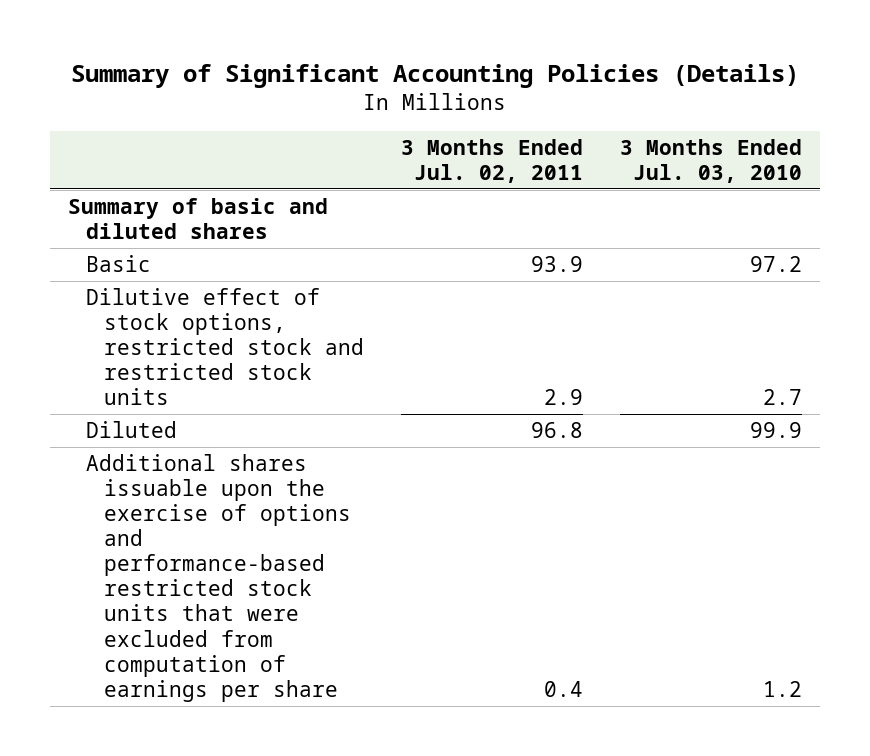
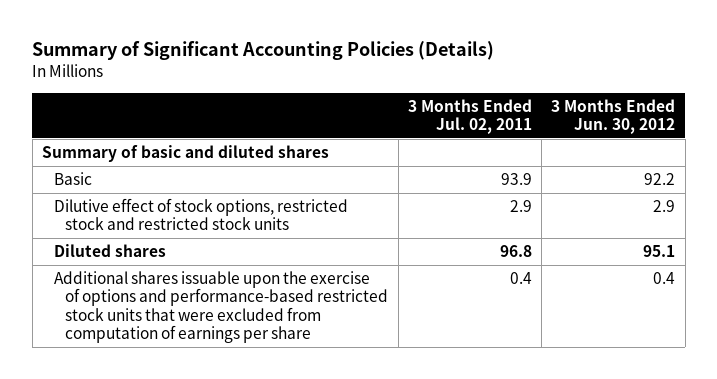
[619,138,802,183] 3 Months Ended Jul. 03, 2010 -> none
none -> [551,98,676,135] 3 Months Ended Jun. 30, 2012
[86,420,178,438] Diluted -> [53,243,166,257] Diluted shares

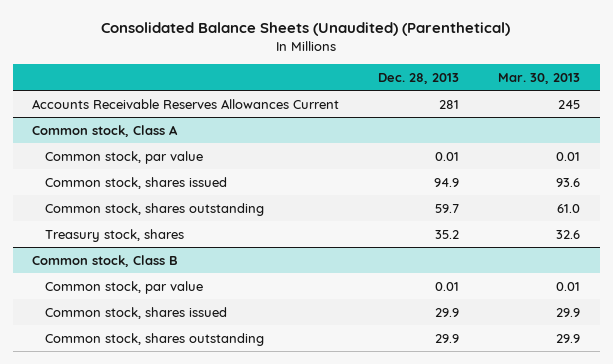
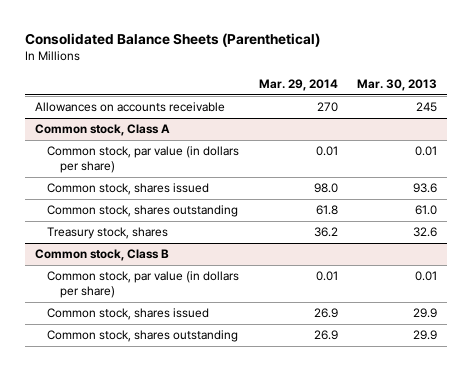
[101,22,511,37] Consolidated Balance Sheets (Unaudited) (Parenthetical) -> [24,32,320,47] Consolidated Balance Sheets (Parenthetical)
[378,72,460,84] Dec. 28, 2013 -> none
none -> [258,78,338,91] Mar. 29, 2014
[32,98,340,109] Accounts Receivable Reserves Allowances Current -> [34,102,225,113] Allowances on accounts receivable
[44,150,203,164] Common stock, par value -> [47,146,240,174] Common stock, par value (in dollars per share)
[44,280,203,294] Common stock, par value -> [47,271,240,299] Common stock, par value (in dollars per share)

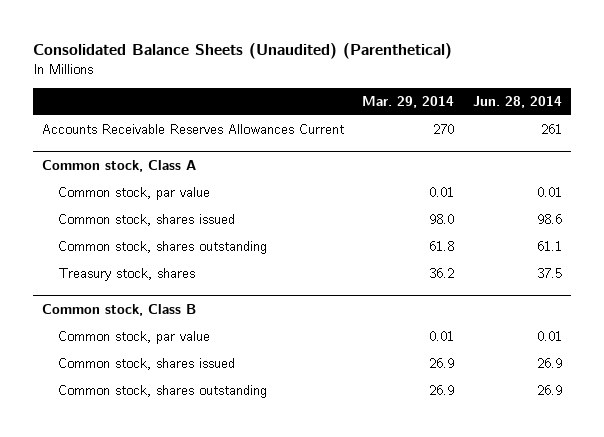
[24,32,320,47] Consolidated Balance Sheets (Parenthetical) -> [33,42,453,59] Consolidated Balance Sheets (Unaudited) (Parenthetical)
[357,78,438,91] Mar. 30, 2013 -> none
none -> [472,95,562,108] Jun. 28, 2014
[34,102,225,113] Allowances on accounts receivable -> [42,124,345,135] Accounts Receivable Reserves Allowances Current
[47,146,240,174] Common stock, par value (in dollars per share) -> [58,187,211,201] Common stock, par value
[47,271,240,299] Common stock, par value (in dollars per share) -> [58,331,211,345] Common stock, par value

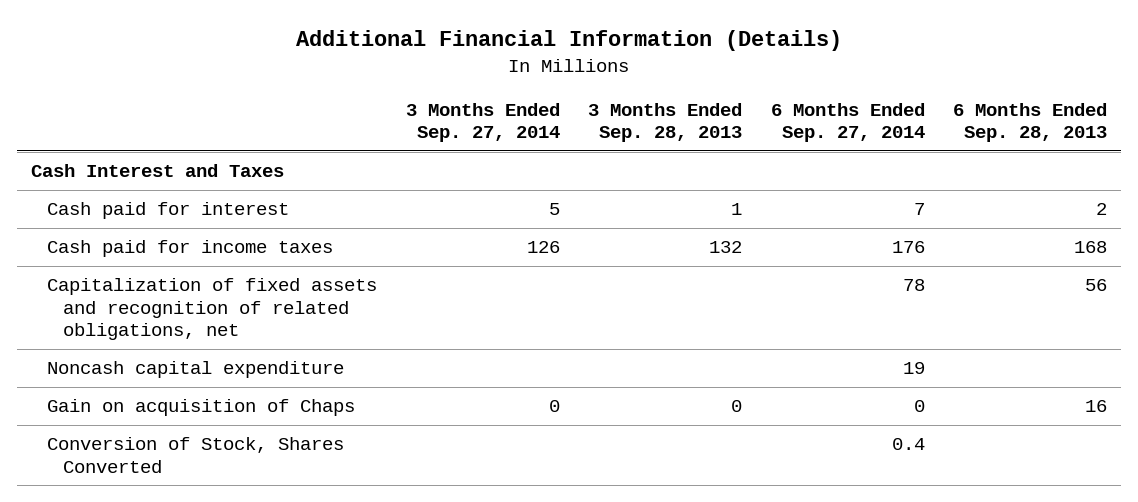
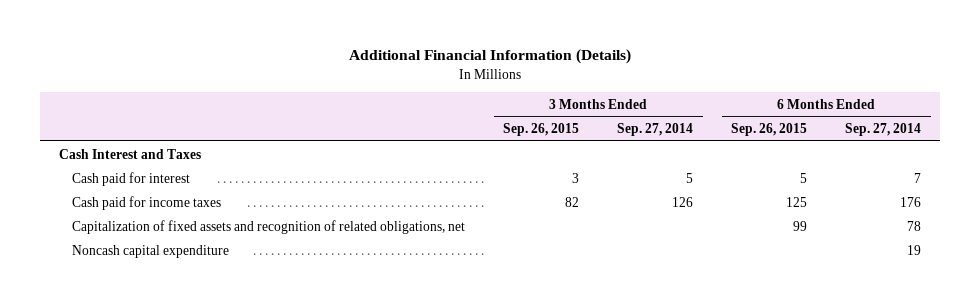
[588,102,743,143] 3 Months Ended Sep. 28, 2013 -> none
[953,102,1108,143] 6 Months Ended Sep. 28, 2013 -> none
none -> [503,123,580,137] Sep. 26, 2015
none -> [731,123,808,137] Sep. 26, 2015
[46,399,355,417] Gain on acquisition of Chaps -> none
[46,437,344,473] Conversion of Stock, Shares Converted -> none

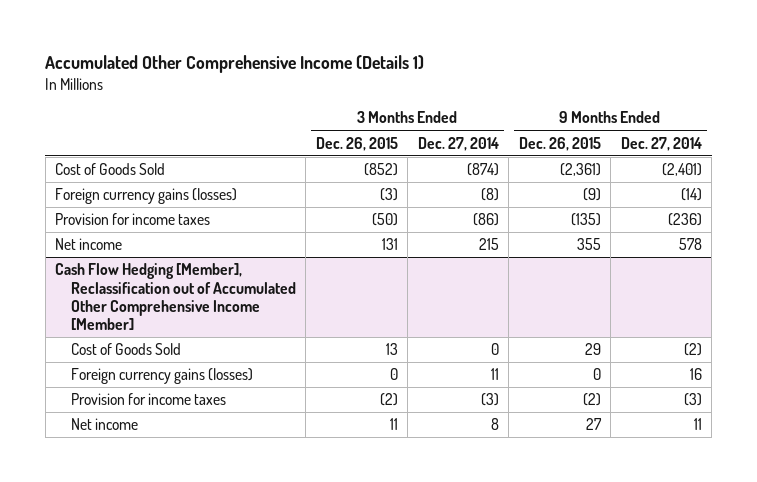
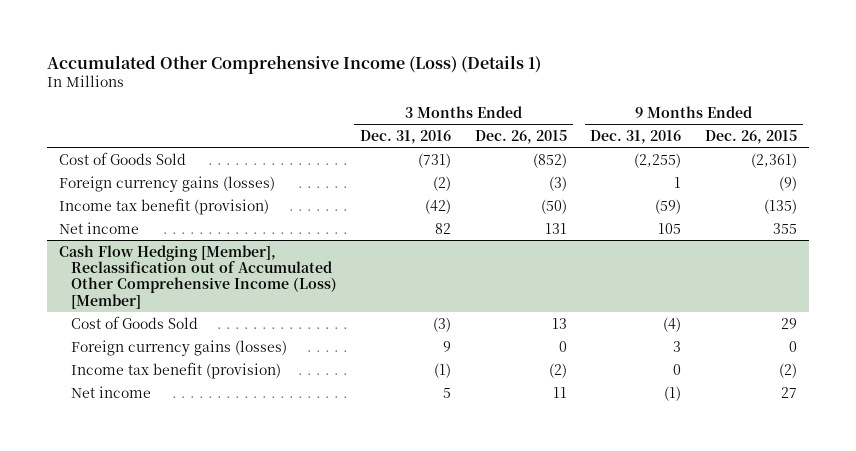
[45,55,425,74] Accumulated Other Comprehensive Income (Details 1) -> [47,54,542,74] Accumulated Other Comprehensive Income (Loss) (Details 1)
[417,136,499,151] Dec. 27, 2014 -> none
[620,136,702,151] Dec. 27, 2014 -> none
none -> [360,129,452,144] Dec. 31, 2016
none -> [590,129,682,144] Dec. 31, 2016
[55,213,211,226] Provision for income taxes -> [58,197,269,215] Income tax benefit (provision)
[55,263,296,331] Cash Flow Hedging [Member], Reclassification out of Accumulated Other Comprehensive Income [Member] -> [58,244,337,309] Cash Flow Hedging [Member], Reclassification out of Accumulated Other Comprehensive Income (Loss) [Member]
[70,393,226,406] Provision for income taxes -> [70,361,281,379] Income tax benefit (provision)

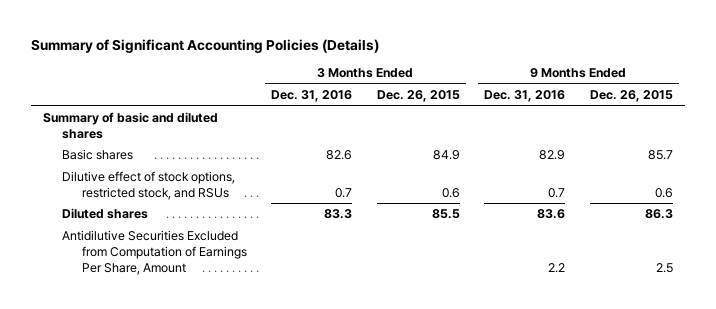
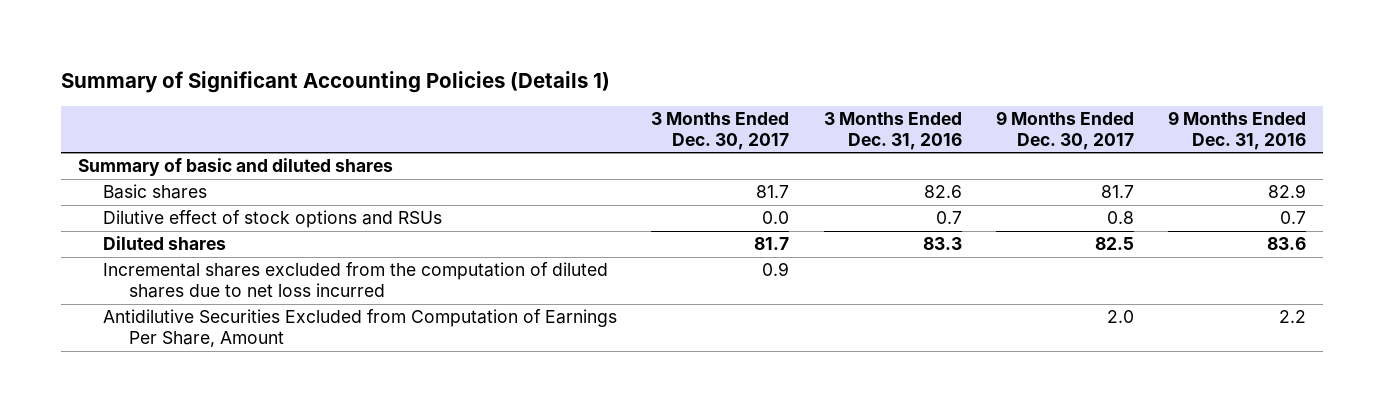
[30,38,379,53] Summary of Significant Accounting Policies (Details) -> [60,70,610,93] Summary of Significant Accounting Policies (Details 1)
[376,90,460,103] Dec. 26, 2015 -> none
[589,90,673,103] Dec. 26, 2015 -> none
none -> [651,112,790,150] 3 Months Ended Dec. 30, 2017
none -> [995,111,1134,150] 9 Months Ended Dec. 30, 2017
[62,171,236,200] Dilutive effect of stock options, restricted stock, and RSUs -> [103,210,443,229] Dilutive effect of stock options and RSUs
none -> [103,262,609,299] Incremental shares excluded from the computation of diluted shares due to net loss incurred

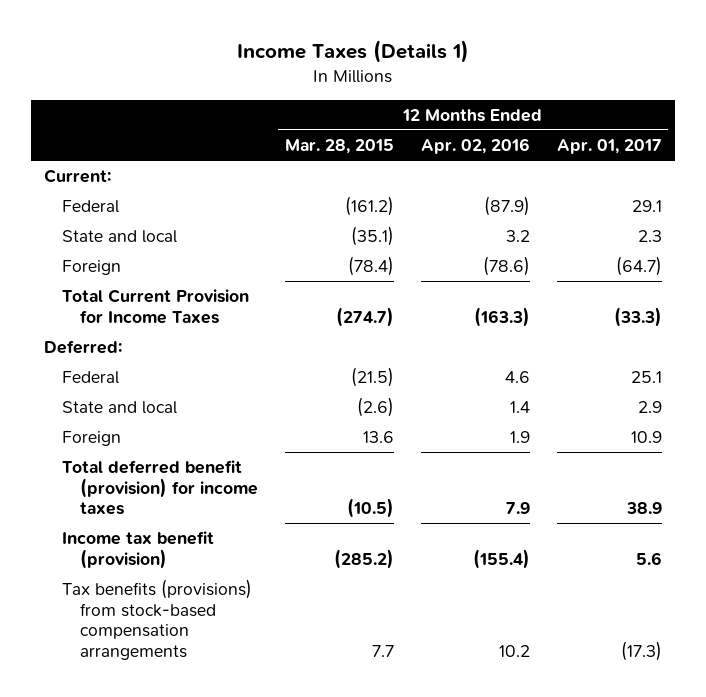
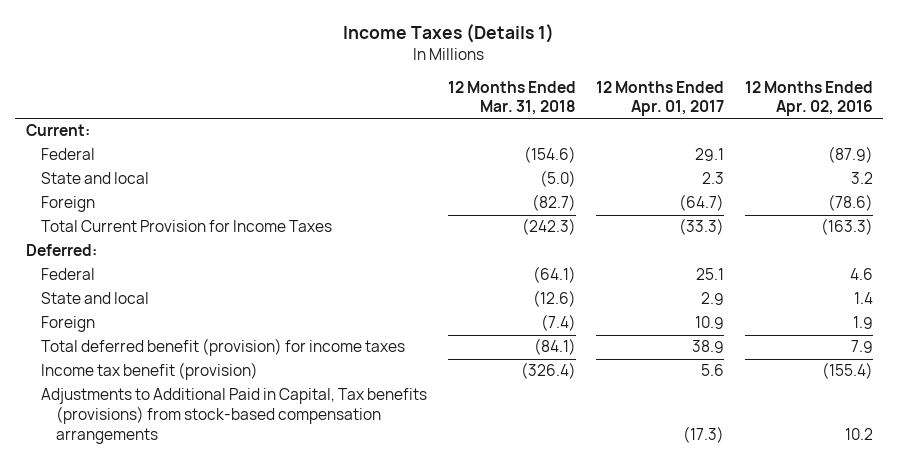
[285,138,395,154] Mar. 28, 2015 -> none
none -> [447,80,576,116] 12 Months Ended Mar. 31, 2018
[62,579,253,660] Tax benefits (provisions) from stock-based compensation arrangements -> [41,388,428,444] Adjustments to Additional Paid in Capital, Tax benefits (provisions) from stock-based compensation arrangements

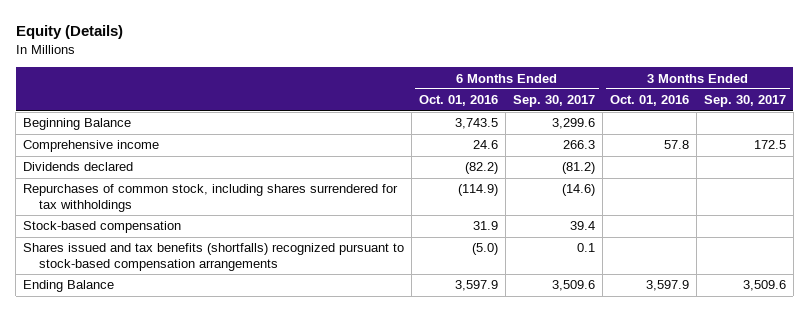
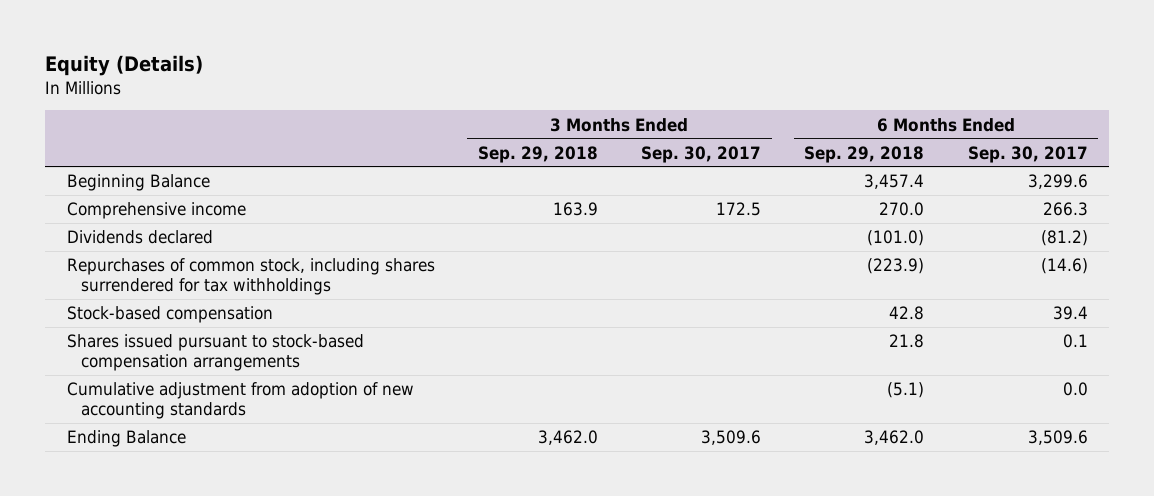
[419,95,499,107] Oct. 01, 2016 -> none
[609,95,689,107] Oct. 01, 2016 -> none
none -> [477,145,598,163] Sep. 29, 2018
none -> [804,145,925,163] Sep. 29, 2018
[23,243,405,271] Shares issued and tax benefits (shortfalls) recognized pursuant to stock-based compensation arrangements -> [66,334,364,371] Shares issued pursuant to stock-based compensation arrangements
none -> [66,382,414,419] Cumulative adjustment from adoption of new accounting standards

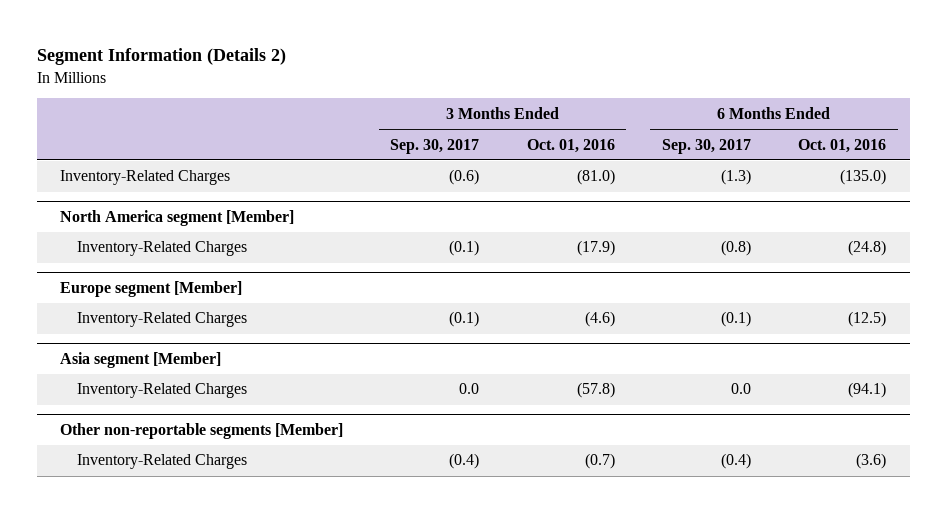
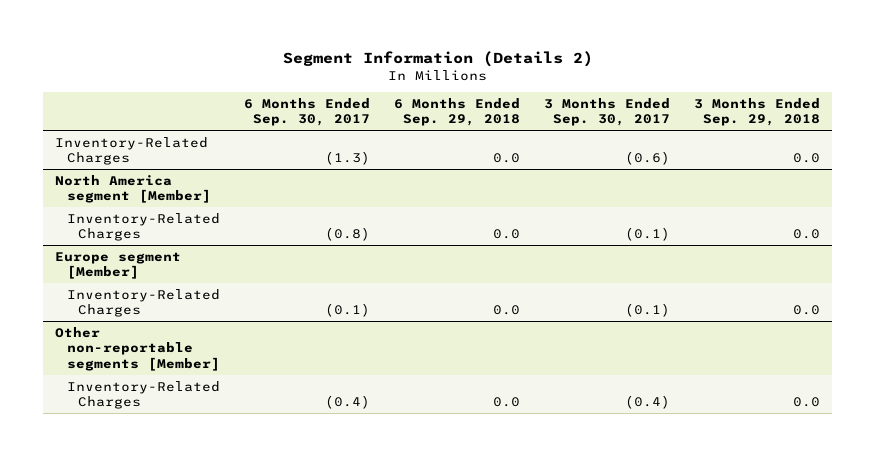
[526,138,615,153] Oct. 01, 2016 -> none
[797,138,886,153] Oct. 01, 2016 -> none
none -> [393,97,520,127] 6 Months Ended Sep. 29, 2018
none -> [693,97,820,127] 3 Months Ended Sep. 29, 2018
[60,351,222,368] Asia segment [Member] -> none
[76,383,247,399] Inventory-Related Charges -> none

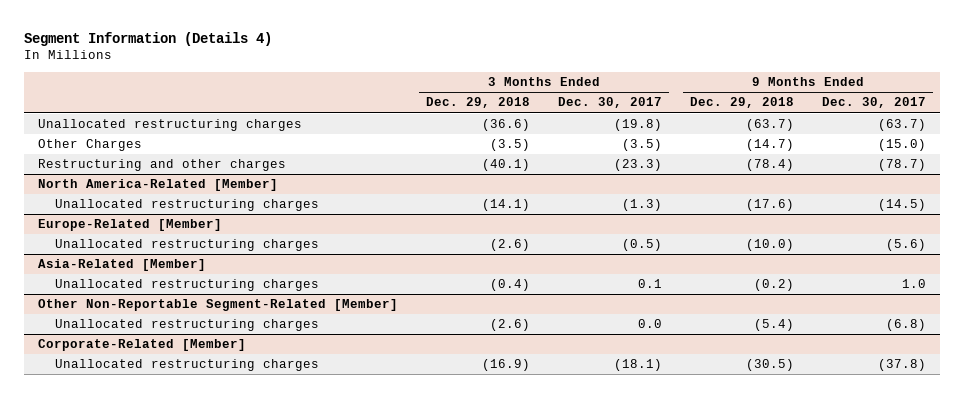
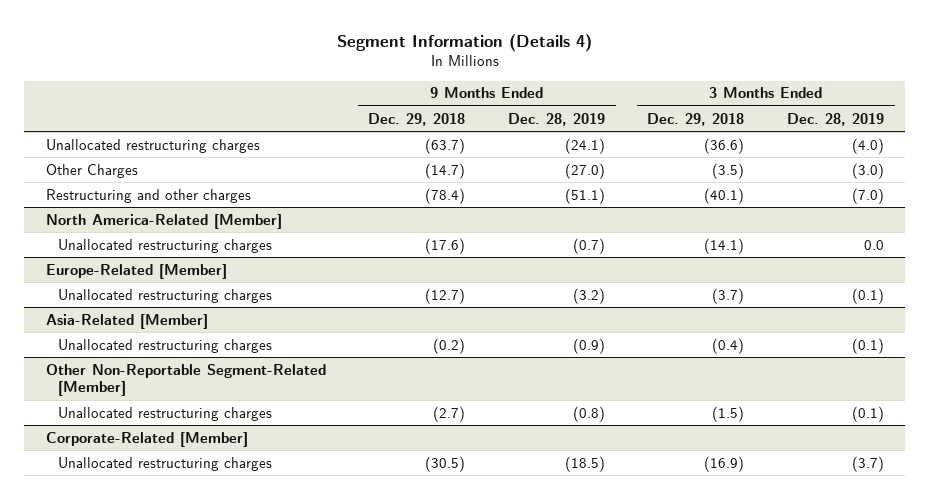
[558,97,663,109] Dec. 30, 2017 -> none
[822,97,927,109] Dec. 30, 2017 -> none
none -> [507,112,605,126] Dec. 28, 2019
none -> [787,112,885,126] Dec. 28, 2019
[489,239,530,252] (2.6) -> [712,287,745,304] (3.7)
[746,239,795,252] (10.0) -> [425,287,466,304] (12.7)
[489,319,530,332] (2.6) -> [712,405,745,422] (1.5)
[754,319,795,332] (5.4) -> [433,405,466,422] (2.7)

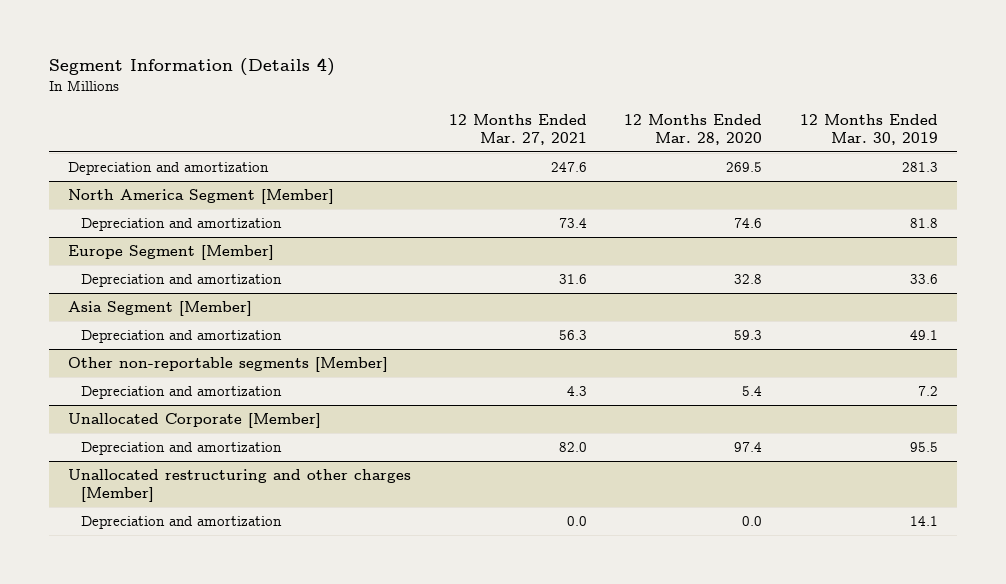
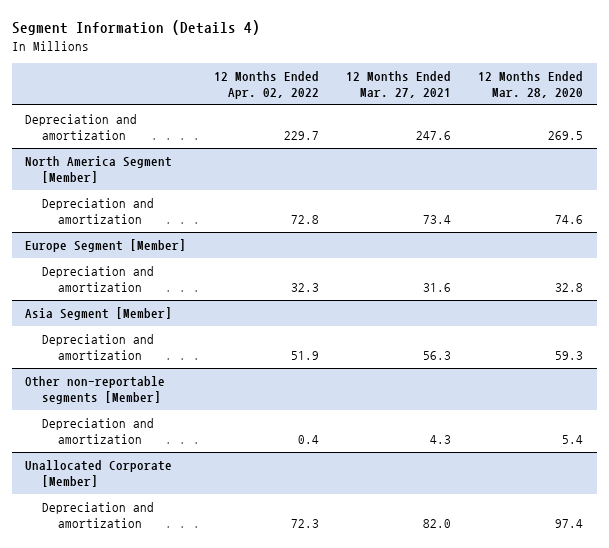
[800,113,939,145] 12 Months Ended Mar. 30, 2019 -> none
none -> [213,70,319,100] 12 Months Ended Apr. 02, 2022
[67,469,411,502] Unallocated restructuring and other charges [Member] -> none
[80,516,282,530] Depreciation and amortization -> none

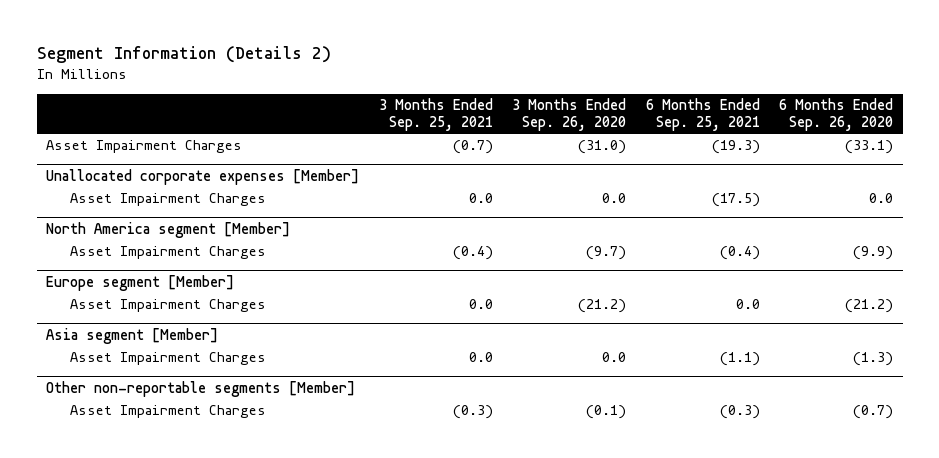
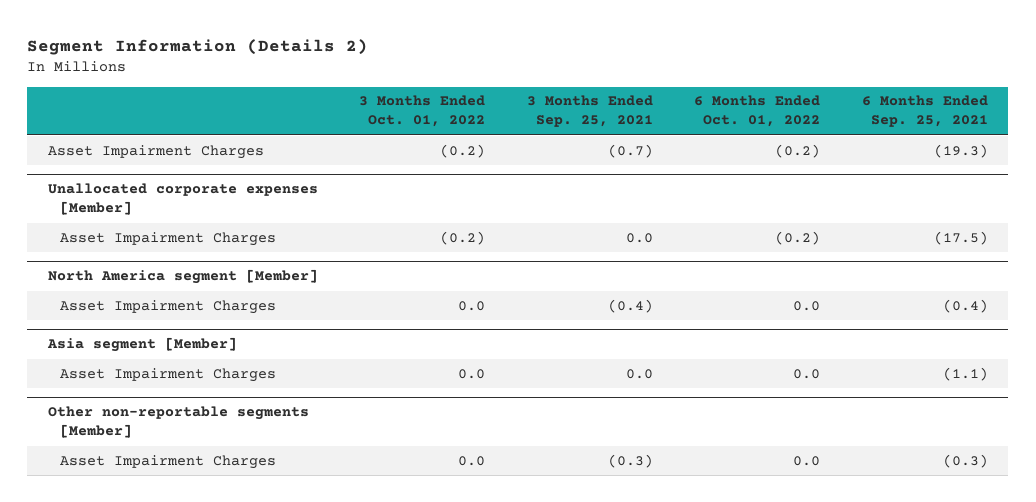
[512,98,627,132] 3 Months Ended Sep. 26, 2020 -> none
[778,98,893,132] 6 Months Ended Sep. 26, 2020 -> none
none -> [359,95,486,128] 3 Months Ended Oct. 01, 2022
none -> [694,95,821,128] 6 Months Ended Oct. 01, 2022
[46,274,235,291] Europe segment [Member] -> none
[69,299,266,313] Asset Impairment Charges -> none

